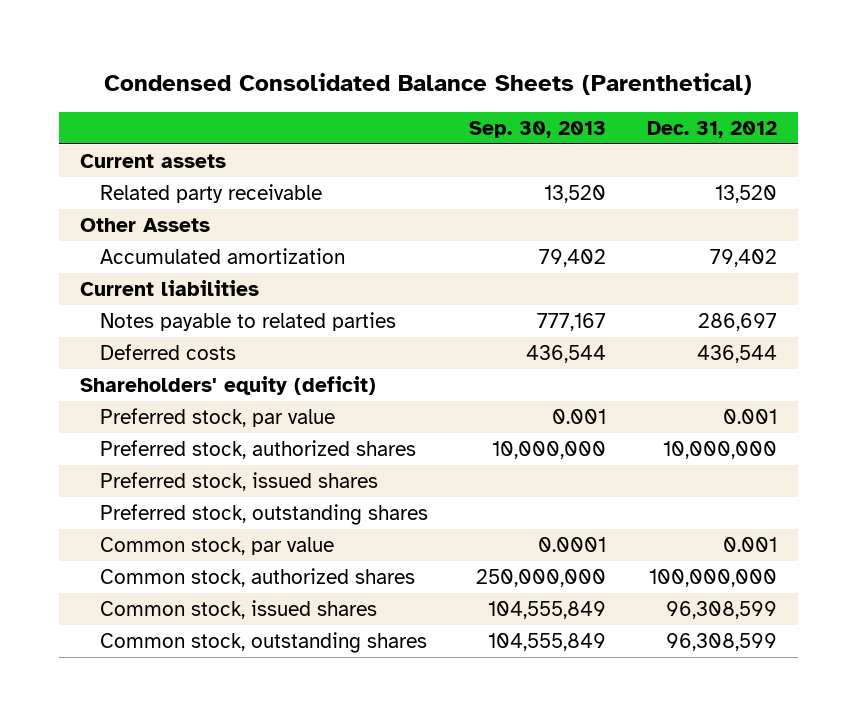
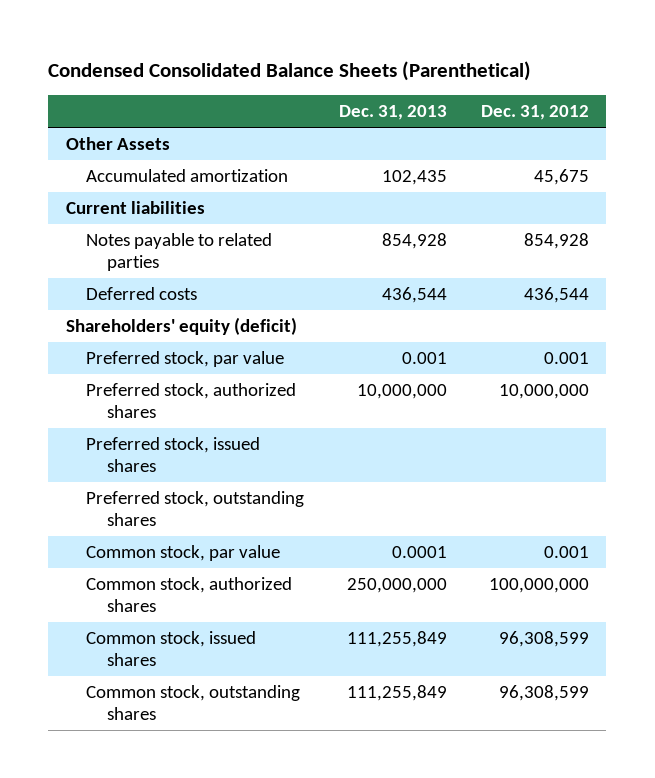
[469,121,607,139] Sep. 30, 2013 -> none
none -> [338,105,447,121] Dec. 31, 2013
[79,153,226,168] Current assets -> none
[100,183,323,203] Related party receivable -> none
[710,248,778,267] 79,402 -> [534,169,590,186] 45,675
[698,312,778,331] 286,697 -> [524,233,590,250] 854,928

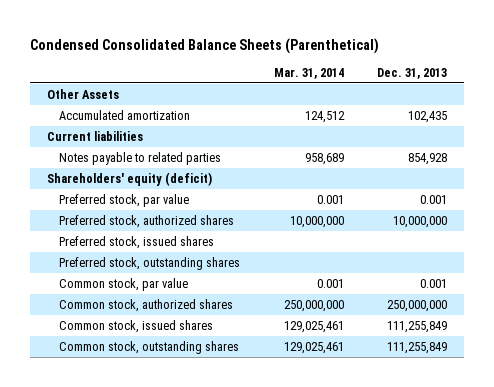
[481,105,590,121] Dec. 31, 2012 -> none
none -> [273,67,344,79] Mar. 31, 2014
[86,287,198,301] Deferred costs -> none
[391,546,447,559] 0.0001 -> [420,278,448,288] 0.001

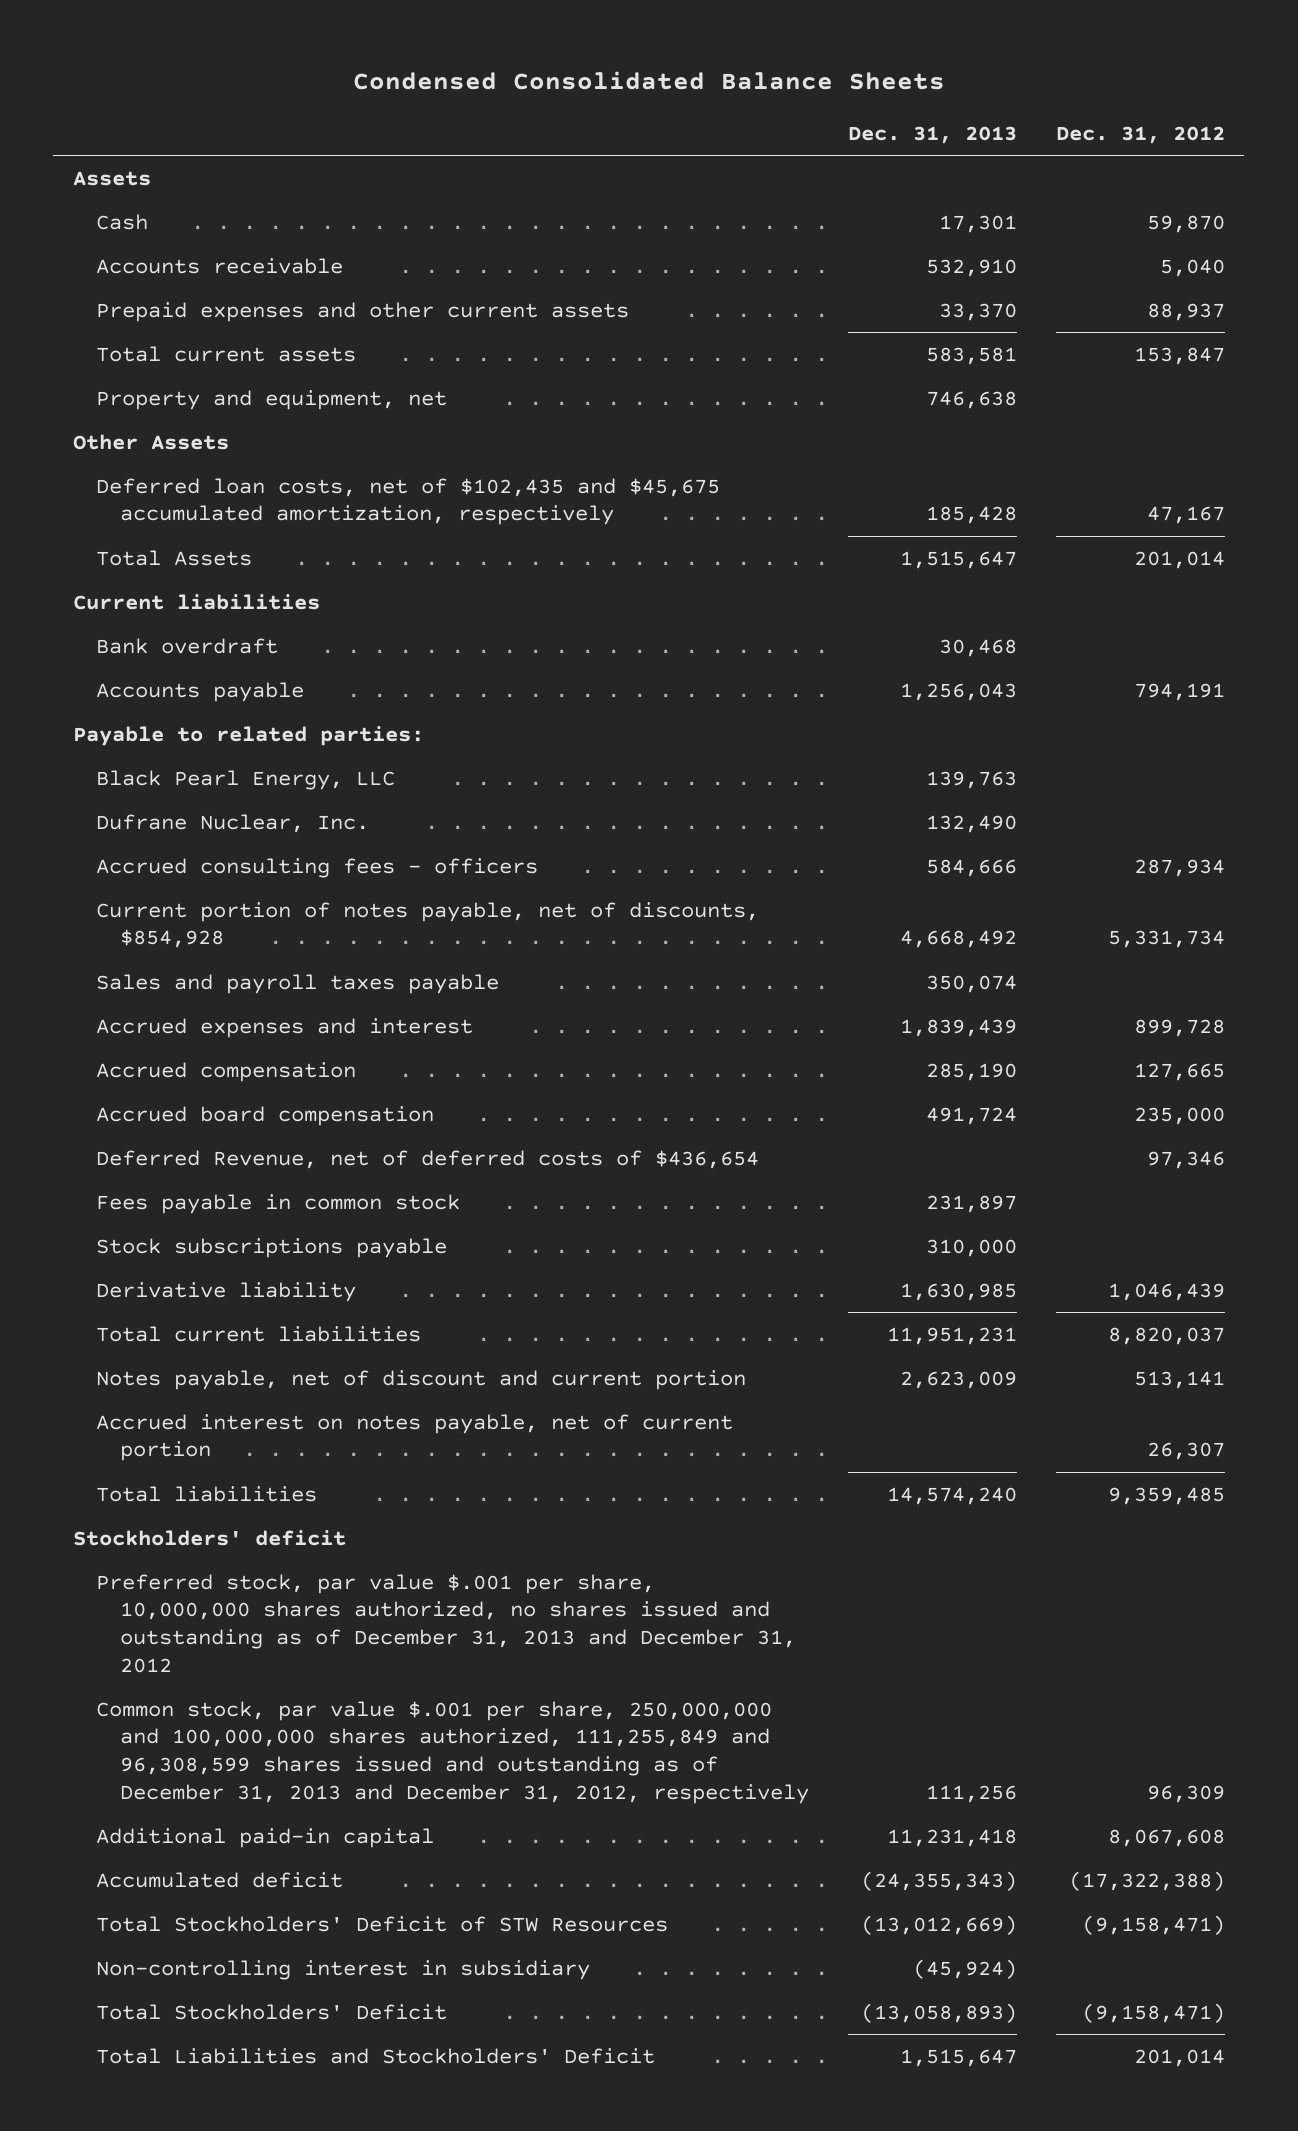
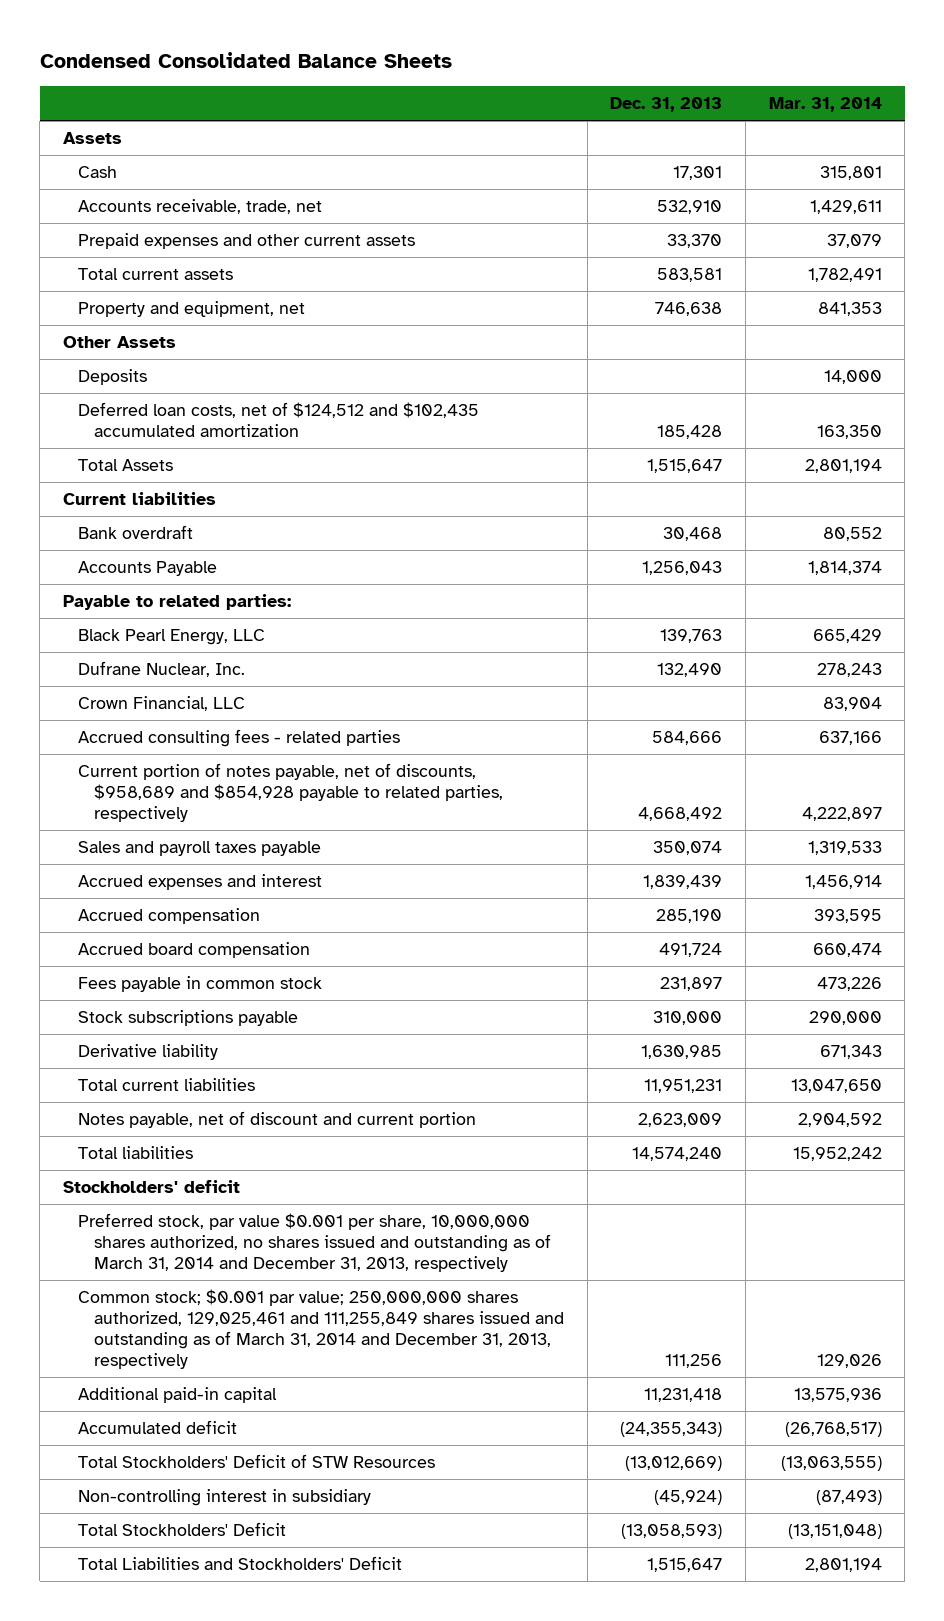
[1055,126,1225,145] Dec. 31, 2012 -> none
none -> [768,97,882,113] Mar. 31, 2014
[96,257,344,274] Accounts receivable -> [78,199,323,215] Accounts receivable, trade, net
none -> [78,369,148,386] Deposits
[96,477,721,526] Deferred loan costs, net of $102,435 and $45,675 accumulated amortization, respectively -> [78,402,480,438] Deferred loan costs, net of $124,512 and $102,435 accumulated amortization
[96,681,305,702] Accounts payable -> [78,561,218,577] Accounts Payable
none -> [78,696,246,712] Crown Financial, LLC
[96,857,539,878] Accrued consulting fees - officers -> [78,729,401,748] Accrued consulting fees - related parties
[96,901,760,949] Current portion of notes payable, net of discounts, $854,928 -> [78,763,503,823] Current portion of notes payable, net of discounts, $958,689 and $854,928 payable to related parties, respectively
[96,1149,760,1169] Deferred Revenue, net of deferred costs of $436,654 -> none
[96,1413,734,1462] Accrued interest on notes payable, net of current portion -> none
[96,1573,797,1673] Preferred stock, par value $.001 per share, 10,000,000 shares authorized, no shares issued and outstanding as of December 31, 2013 and December 31, 2012 -> [78,1213,551,1273] Preferred stock, par value $0.001 per share, 10,000,000 shares authorized, no shares issued and outstanding as of March 31, 2014 and December 31, 2013, respectively
[96,1700,810,1804] Common stock, par value $.001 per share, 250,000,000 and 100,000,000 shares authorized, 111,255,849 and 96,308,599 shares issued and outstanding as of December 31, 2013 and December 31, 2012, respectively -> [78,1289,564,1370] Common stock; $0.001 par value; 250,000,000 shares authorized, 129,025,461 and 111,255,849 shares issued and outstanding as of March 31, 2014 and December 31, 2013, respectively
[860,2002,1017,2023] (13,058,893) -> [621,1524,723,1540] (13,058,593)

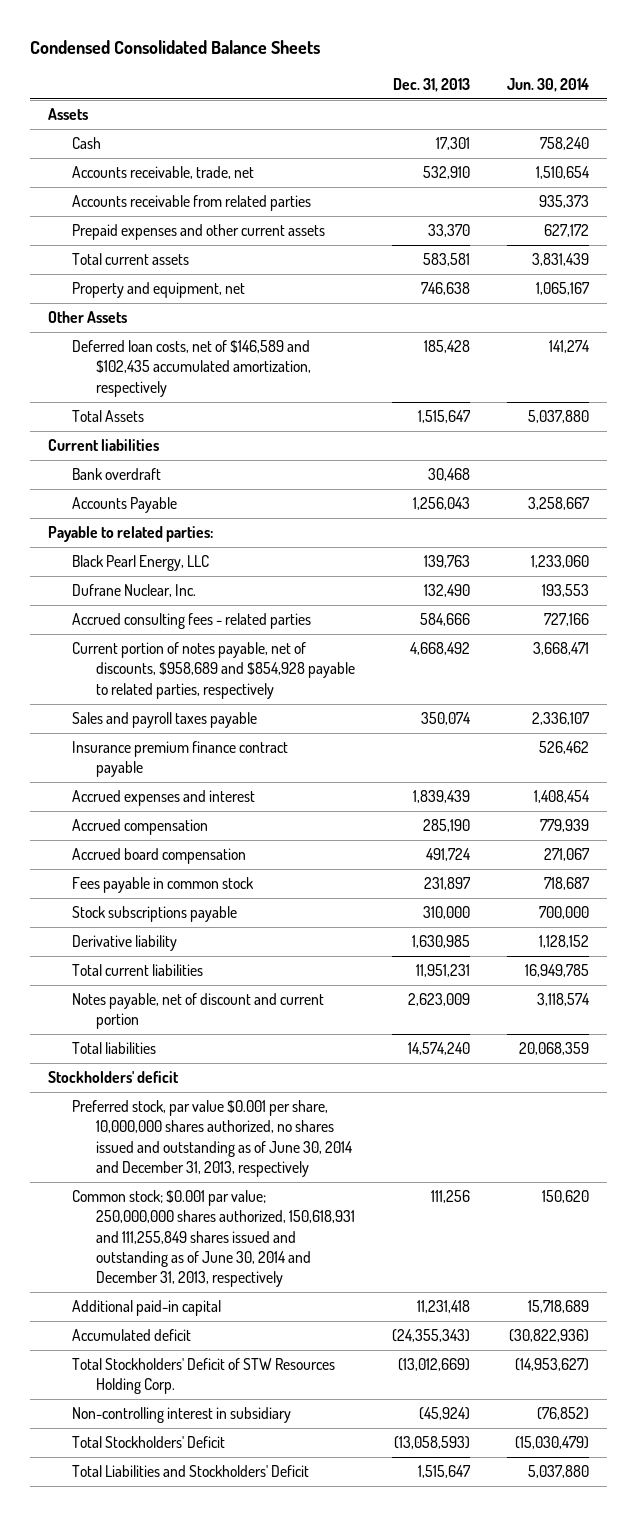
[768,97,882,113] Mar. 31, 2014 -> none
none -> [506,77,589,92] Jun. 30, 2014
none -> [72,195,312,212] Accounts receivable from related parties
[78,369,148,386] Deposits -> none
[78,402,480,438] Deferred loan costs, net of $124,512 and $102,435 accumulated amortization -> [72,340,311,397] Deferred loan costs, net of $146,589 and $102,435 accumulated amortization, respectively
[78,696,246,712] Crown Financial, LLC -> none
none -> [72,741,289,778] Insurance premium finance contract payable
[78,1213,551,1273] Preferred stock, par value $0.001 per share, 10,000,000 shares authorized, no shares issued and outstanding as of March 31, 2014 and December 31, 2013, respectively -> [72,1100,353,1177] Preferred stock, par value $0.001 per share, 10,000,000 shares authorized, no shares issued and outstanding as of June 30, 2014 and December 31, 2013, respectively
[78,1289,564,1370] Common stock; $0.001 par value; 250,000,000 shares authorized, 129,025,461 and 111,255,849 shares issued and outstanding as of March 31, 2014 and December 31, 2013, respectively -> [72,1190,355,1287] Common stock; $0.001 par value; 250,000,000 shares authorized, 150,618,931 and 111,255,849 shares issued and outstanding as of June 30, 2014 and December 31, 2013, respectively
[78,1454,436,1469] Total Stockholders' Deficit of STW Resources -> [72,1358,336,1395] Total Stockholders' Deficit of STW Resources Holding Corp.

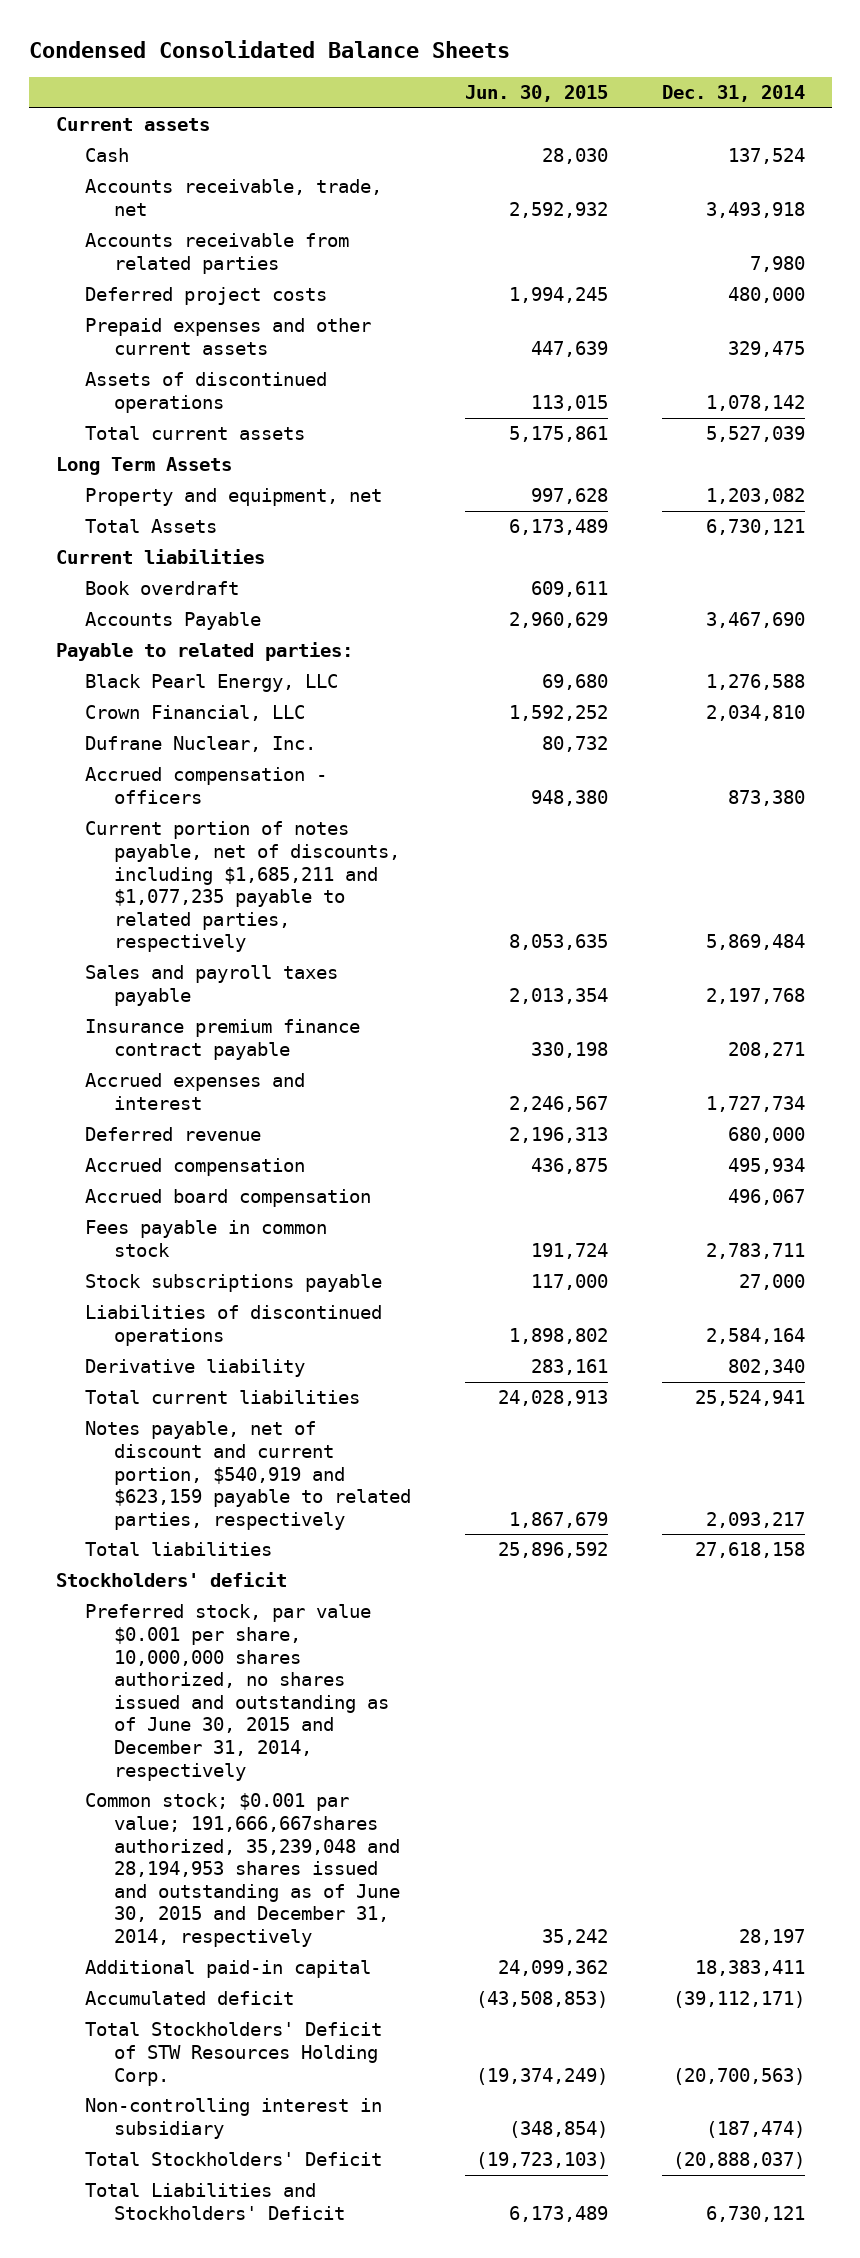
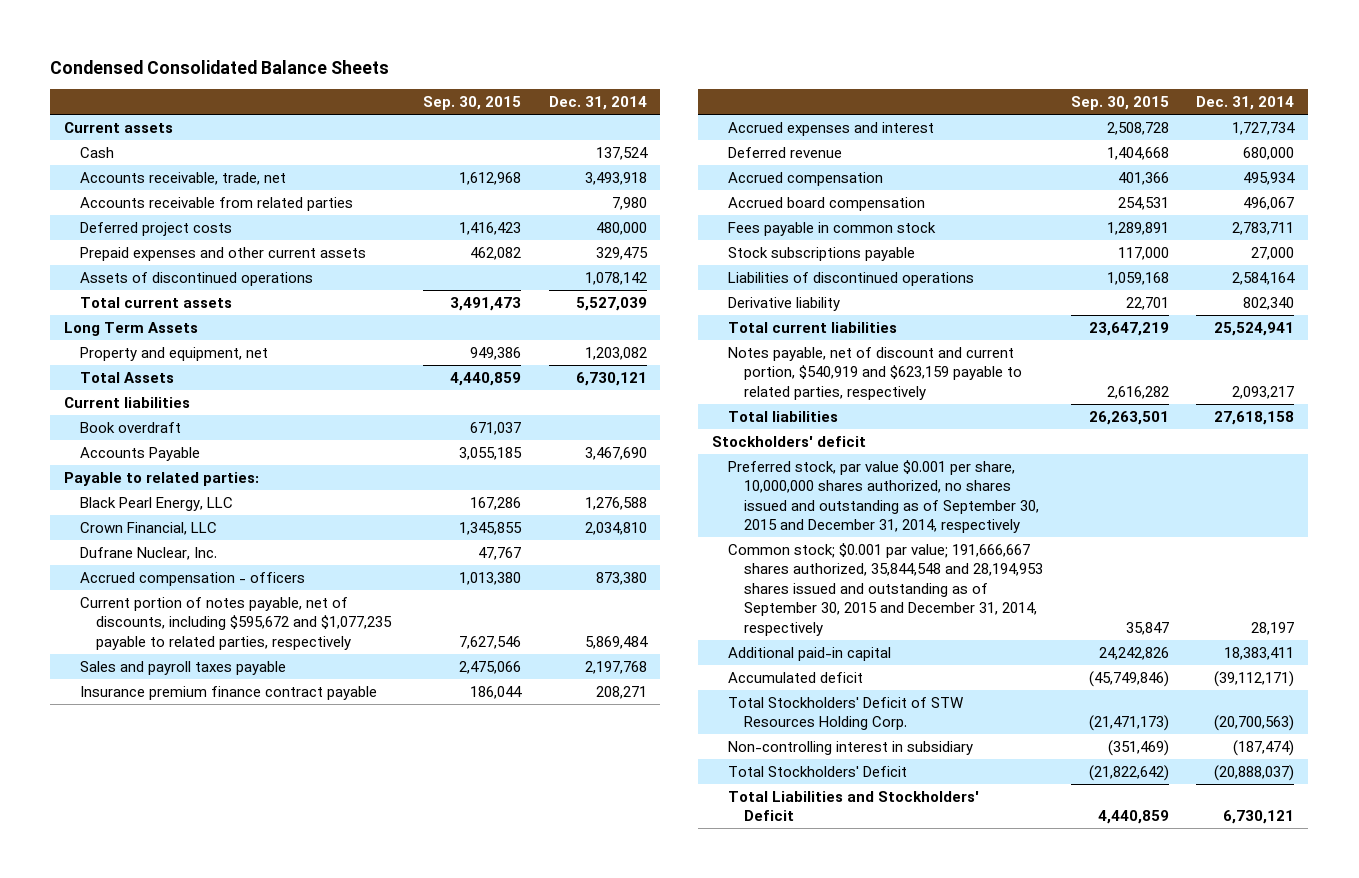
[464,84,608,102] Jun. 30, 2015 -> none
none -> [422,96,521,111] Sep. 30, 2015
[84,821,400,953] Current portion of notes payable, net of discounts, including $1,685,211 and $1,077,235 payable to related parties, respectively -> [80,596,393,650] Current portion of notes payable, net of discounts, including $595,672 and $1,077,235 payable to related parties, respectively
[84,1604,389,1781] Preferred stock, par value $0.001 per share, 10,000,000 shares authorized, no shares issued and outstanding as of June 30, 2015 and December 31, 2014, respectively -> [728,459,1040,534] Preferred stock, par value $0.001 per share, 10,000,000 shares authorized, no shares issued and outstanding as of September 30, 2015 and December 31, 2014, respectively
[84,1793,400,1948] Common stock; $0.001 par value; 191,666,667shares authorized, 35,239,048 and 28,194,953 shares issued and outstanding as of June 30, 2015 and December 31, 2014, respectively -> [728,542,1044,636] Common stock; $0.001 par value; 191,666,667 shares authorized, 35,844,548 and 28,194,953 shares issued and outstanding as of September 30, 2015 and December 31, 2014, respectively

